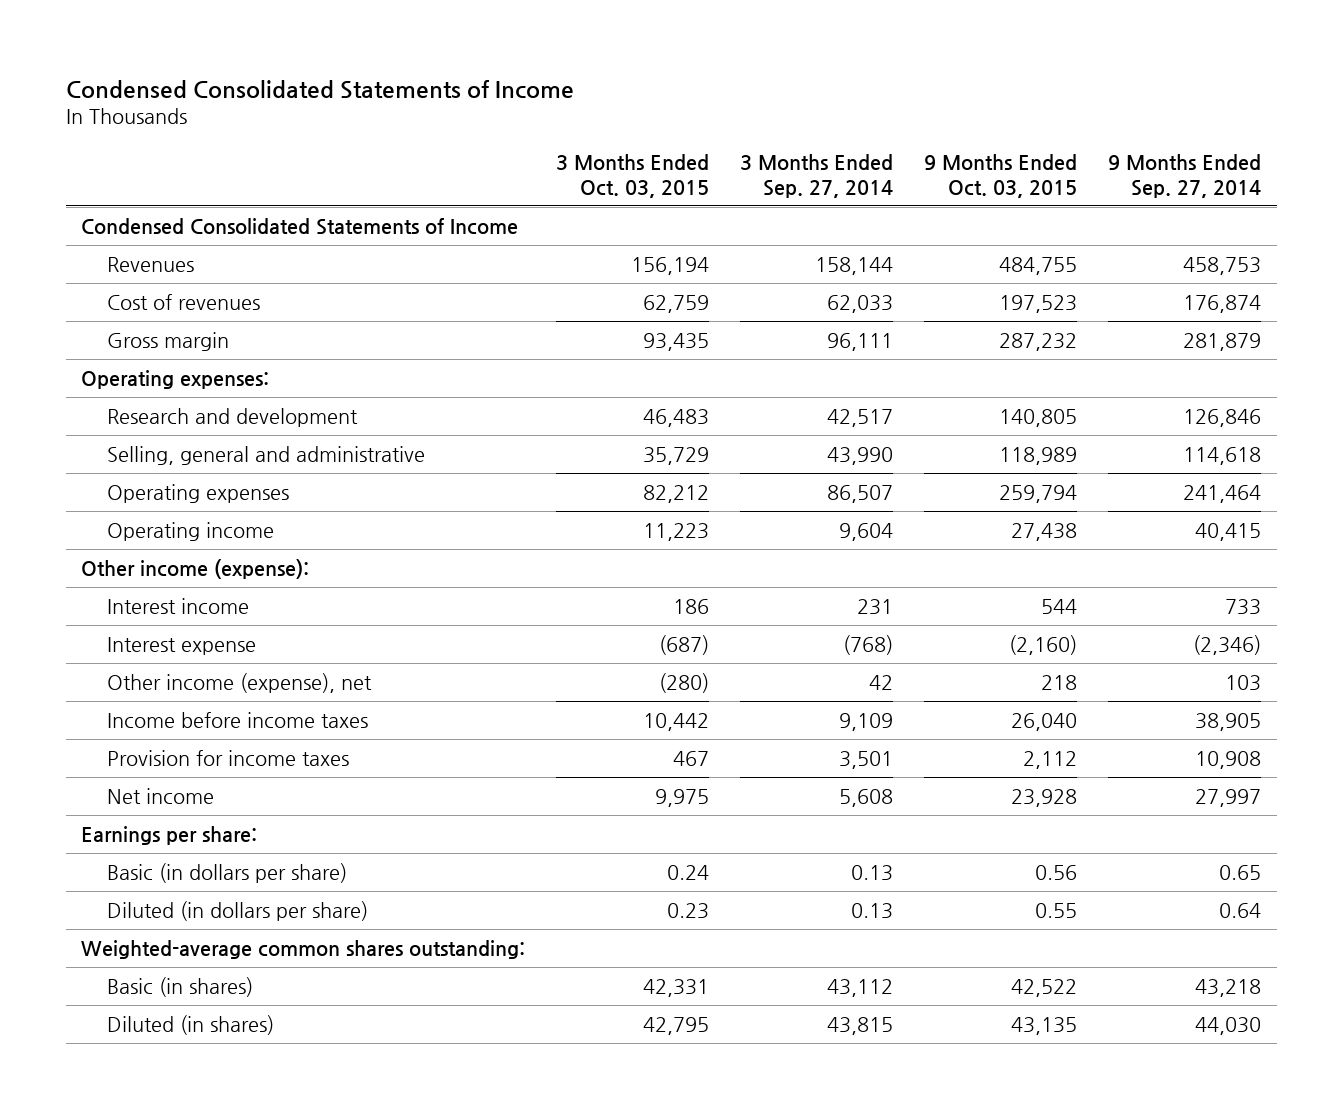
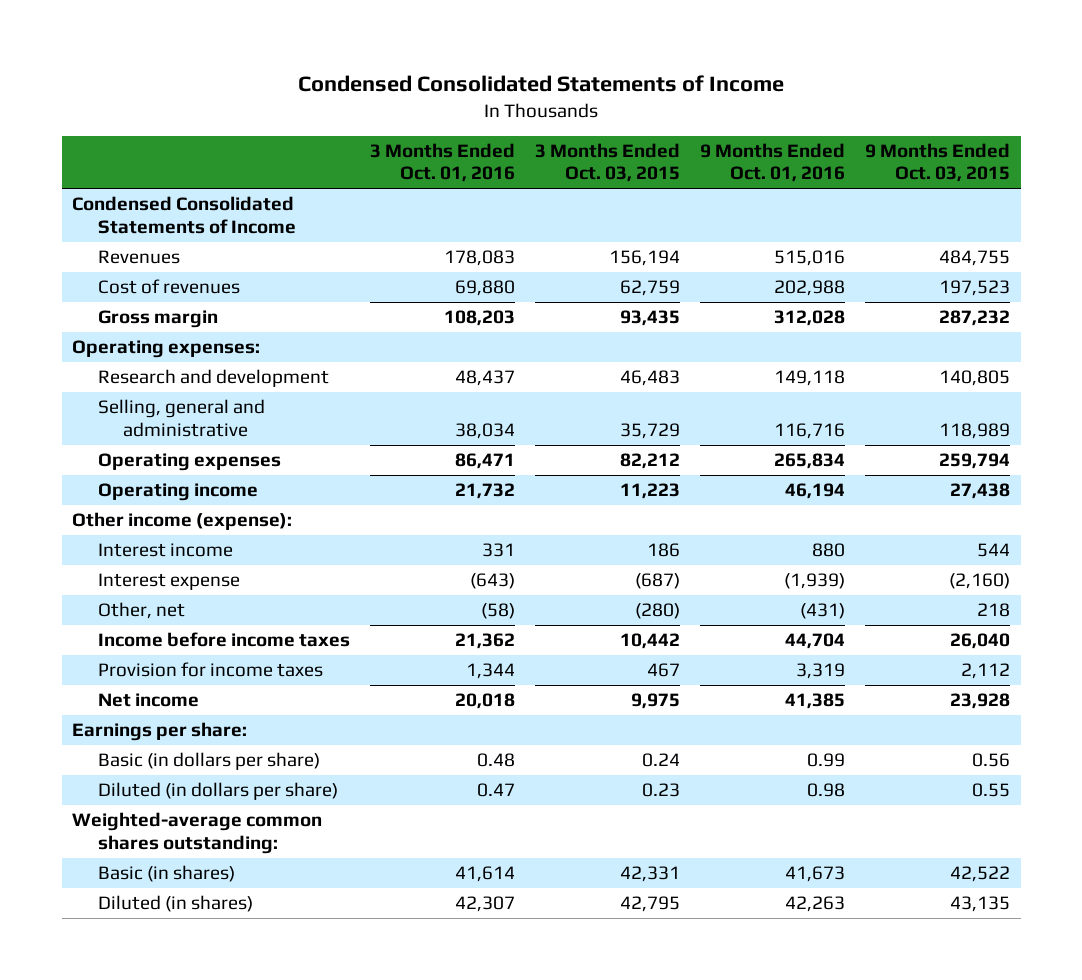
[740,154,894,198] 3 Months Ended Sep. 27, 2014 -> none
[1108,154,1262,198] 9 Months Ended Sep. 27, 2014 -> none
none -> [369,143,515,183] 3 Months Ended Oct. 01, 2016
none -> [700,143,846,183] 9 Months Ended Oct. 01, 2016
[106,672,372,693] Other income (expense), net -> [97,602,185,620] Other, net

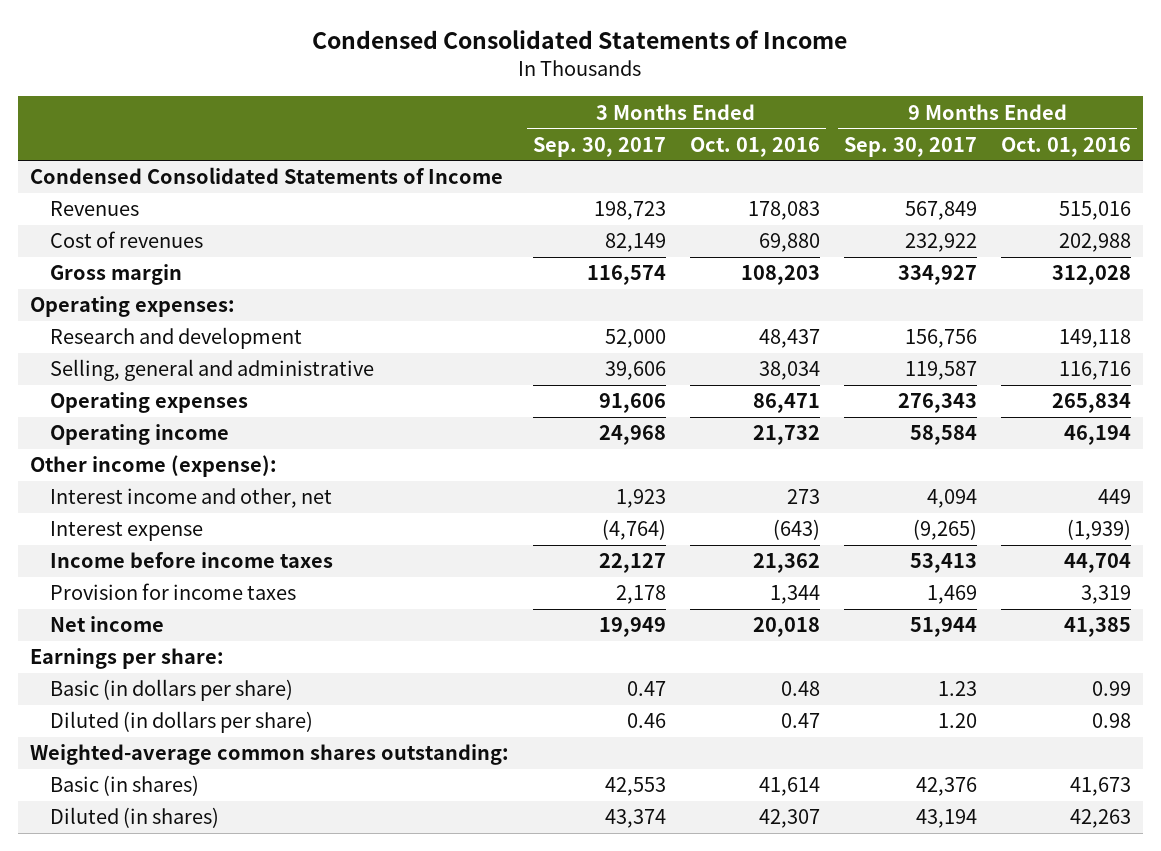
[535,143,681,183] 3 Months Ended Oct. 03, 2015 -> none
[865,143,1011,183] 9 Months Ended Oct. 03, 2015 -> none
none -> [532,136,666,157] Sep. 30, 2017
none -> [844,136,978,157] Sep. 30, 2017
[97,543,233,558] Interest income -> none
none -> [50,488,333,509] Interest income and other, net
[97,602,185,620] Other, net -> none

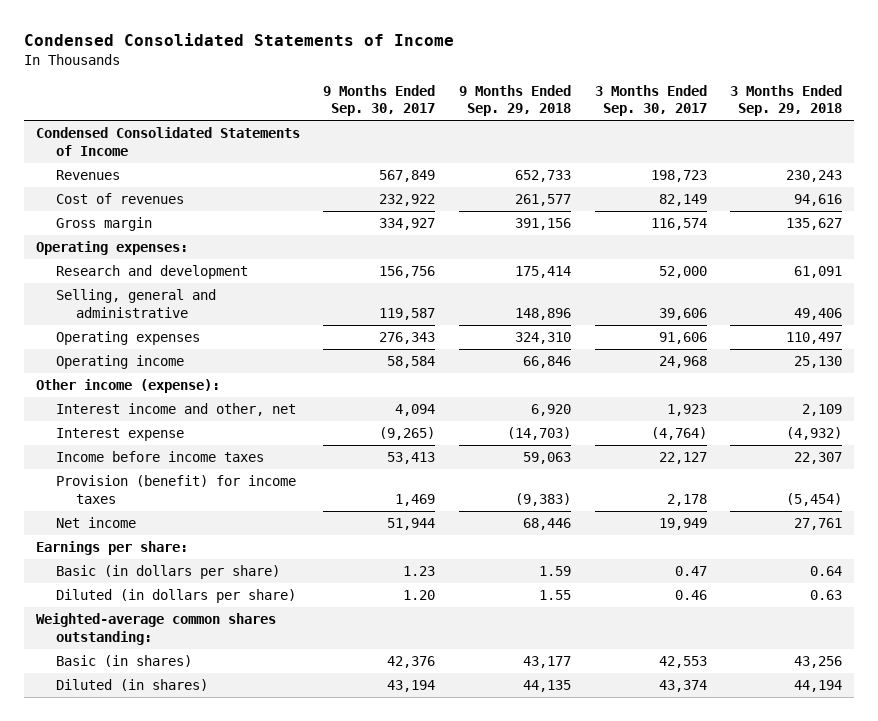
[689,136,820,157] Oct. 01, 2016 -> none
[1001,136,1132,157] Oct. 01, 2016 -> none
none -> [459,84,572,117] 9 Months Ended Sep. 29, 2018
none -> [730,84,843,117] 3 Months Ended Sep. 29, 2018
[50,583,297,601] Provision for income taxes -> [55,475,296,504] Provision (benefit) for income taxes

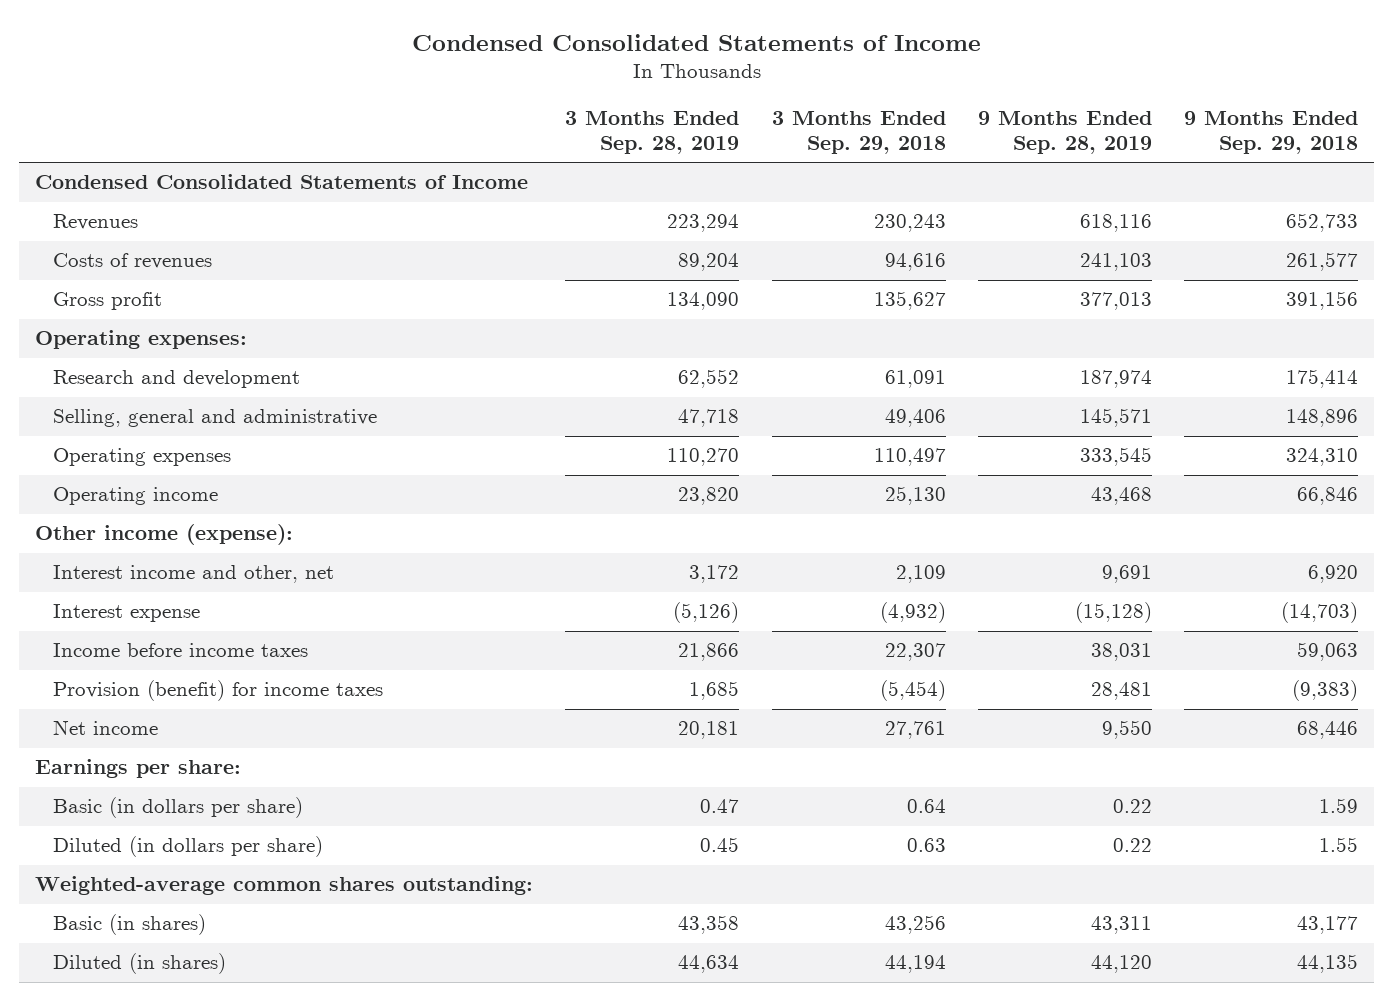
[323,84,436,117] 9 Months Ended Sep. 30, 2017 -> none
[594,84,707,117] 3 Months Ended Sep. 30, 2017 -> none
none -> [565,111,740,155] 3 Months Ended Sep. 28, 2019
none -> [977,111,1152,155] 9 Months Ended Sep. 28, 2019
[55,193,184,205] Cost of revenues -> [53,253,213,270] Costs of revenues
[55,217,152,232] Gross margin -> [53,292,163,311] Gross profit

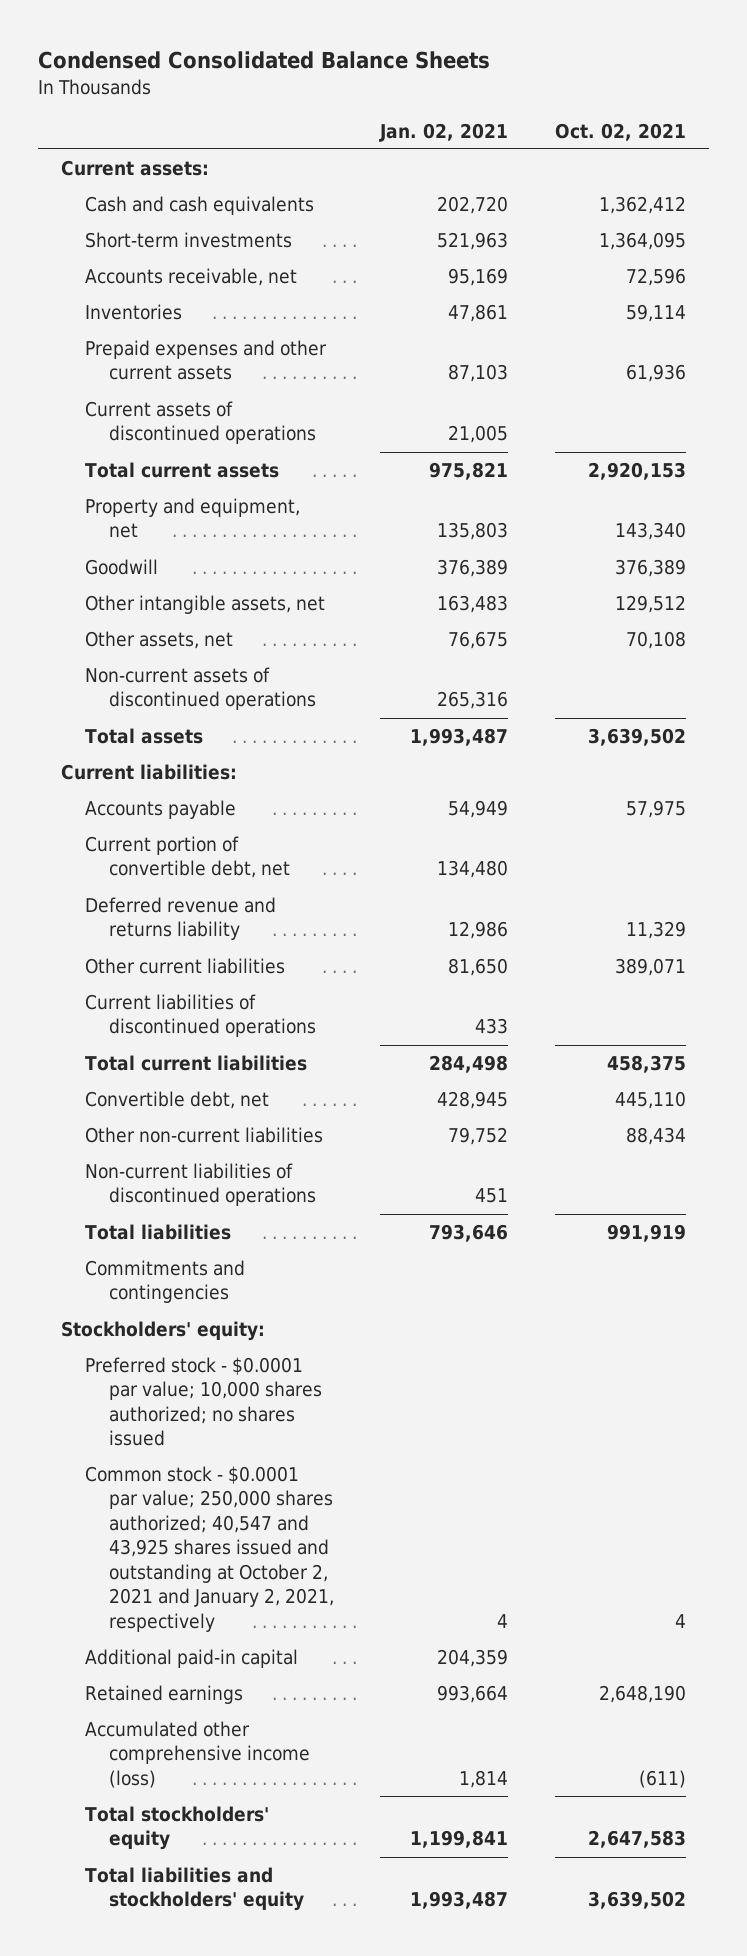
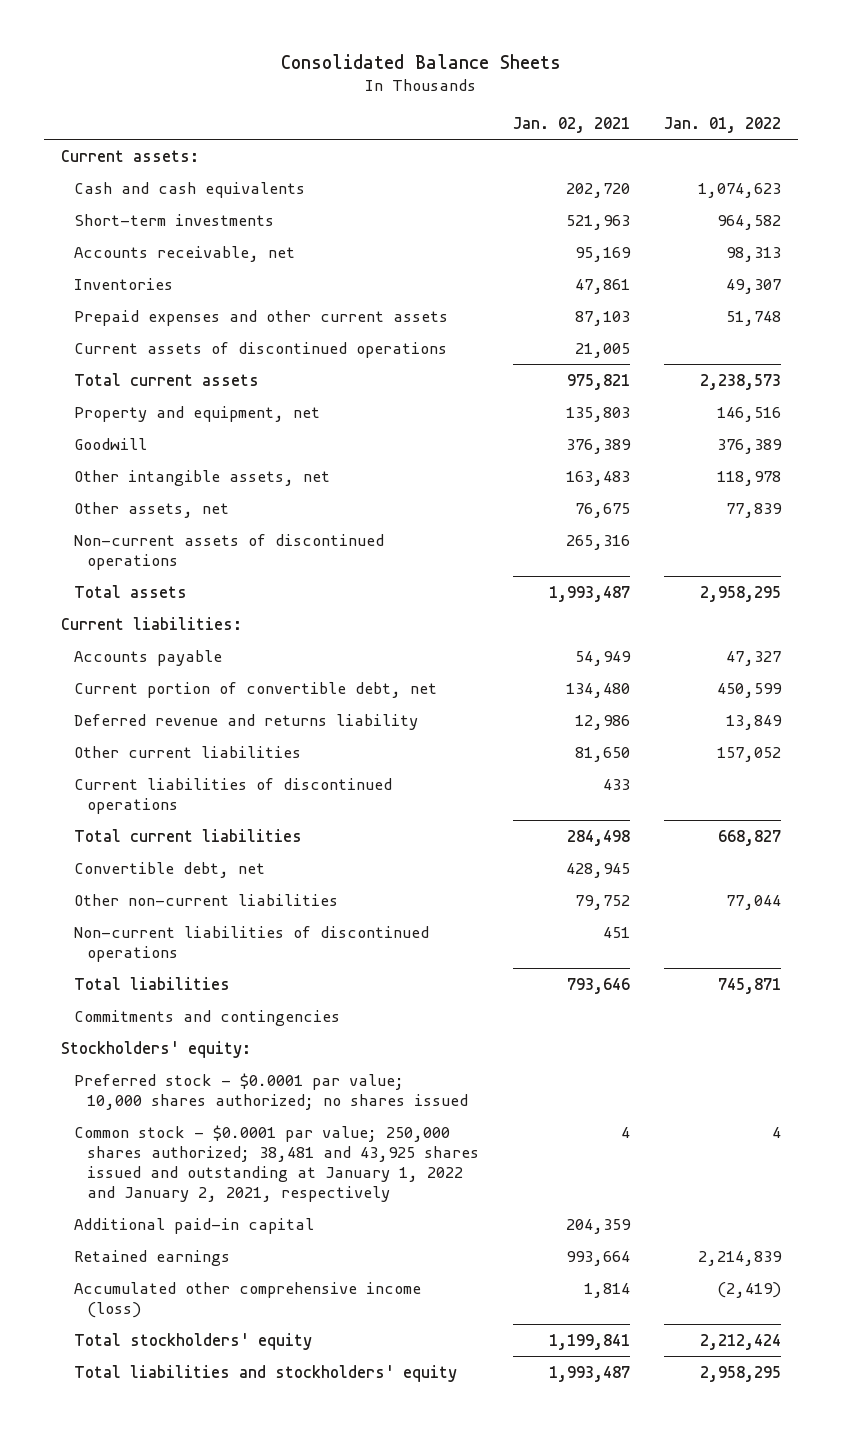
[38,50,491,69] Condensed Consolidated Balance Sheets -> [280,54,561,70] Consolidated Balance Sheets
[554,122,686,141] Oct. 02, 2021 -> none
none -> [664,116,782,133] Jan. 01, 2022
[85,1466,334,1632] Common stock - $0.0001 par value; 250,000 shares authorized; 40,547 and 43,925 shares issued and outstanding at October 2, 2021 and January 2, 2021, respectively -> [74,1124,480,1203] Common stock - $0.0001 par value; 250,000 shares authorized; 38,481 and 43,925 shares issued and outstanding at January 1, 2022 and January 2, 2021, respectively

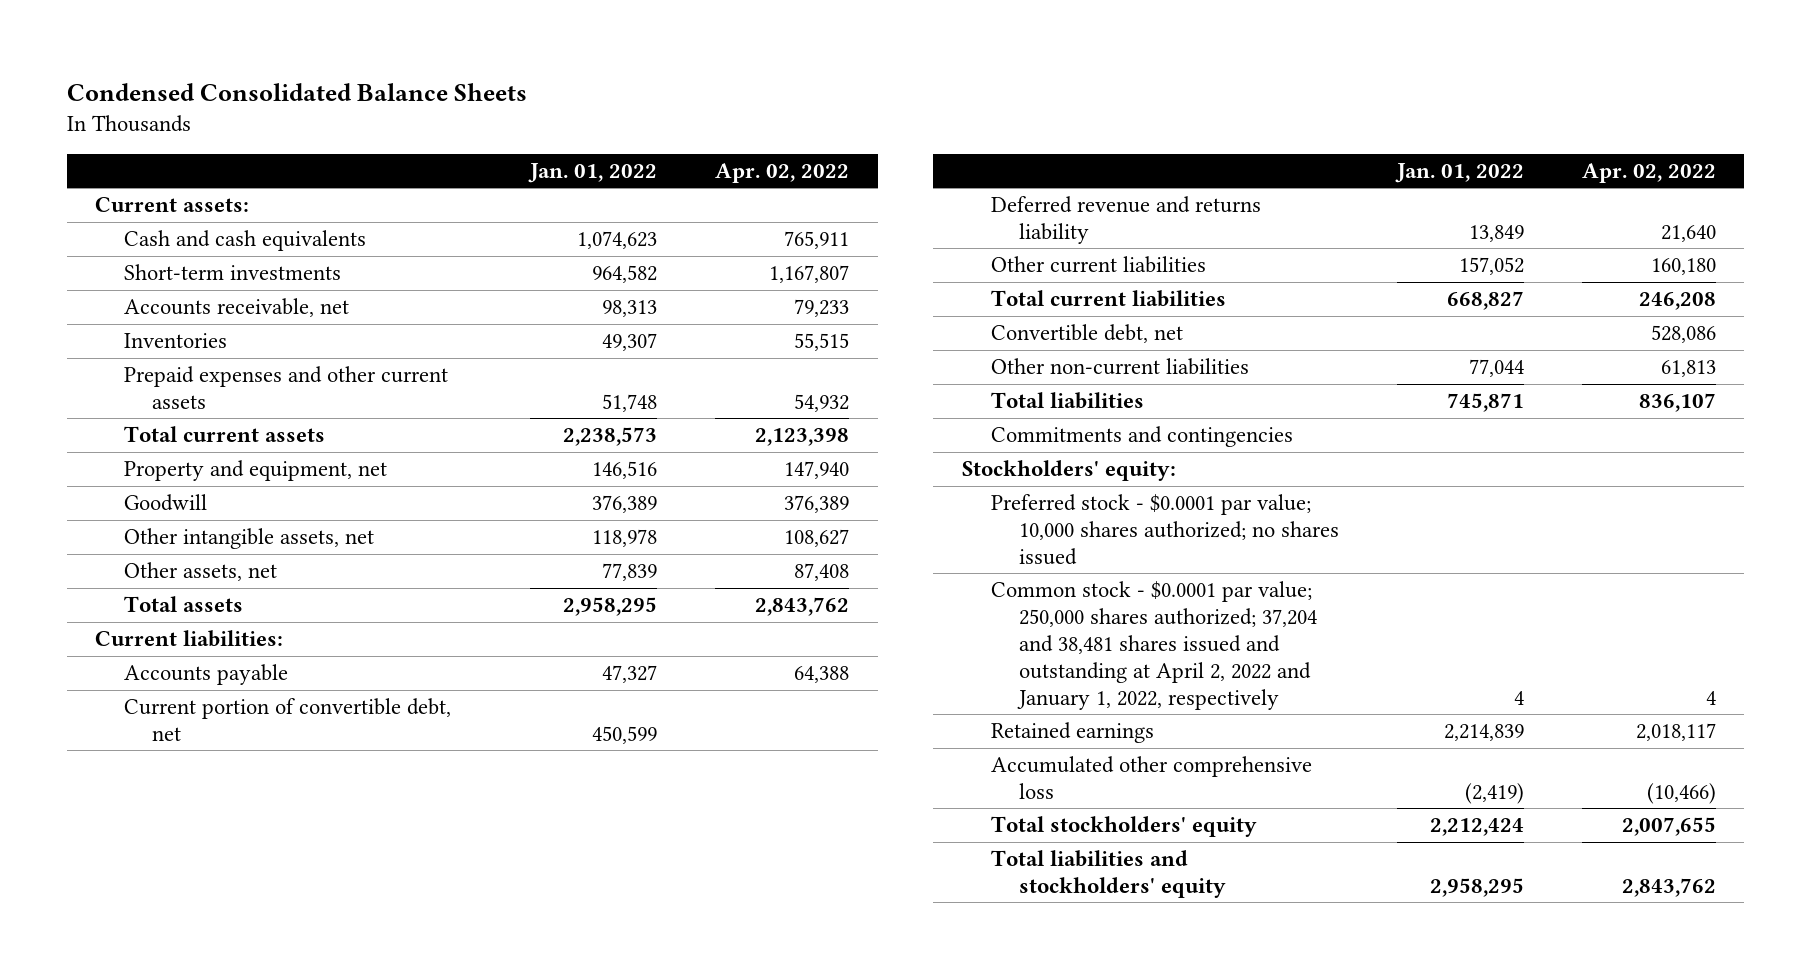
[280,54,561,70] Consolidated Balance Sheets -> [66,83,527,102] Condensed Consolidated Balance Sheets
[513,116,631,133] Jan. 02, 2021 -> none
none -> [714,162,849,183] Apr. 02, 2022
[74,341,448,358] Current assets of discontinued operations -> none
[74,533,385,570] Non-current assets of discontinued operations -> none
[74,777,393,814] Current liabilities of discontinued operations -> none
[74,925,430,962] Non-current liabilities of discontinued operations -> none
[74,1217,315,1234] Additional paid-in capital -> none
[74,1124,480,1203] Common stock - $0.0001 par value; 250,000 shares authorized; 38,481 and 43,925 shares issued and outstanding at January 1, 2022 and January 2, 2021, respectively -> [990,581,1317,710] Common stock - $0.0001 par value; 250,000 shares authorized; 37,204 and 38,481 shares issued and outstanding at April 2, 2022 and January 1, 2022, respectively
[74,1281,422,1318] Accumulated other comprehensive income (loss) -> [990,756,1312,799] Accumulated other comprehensive loss

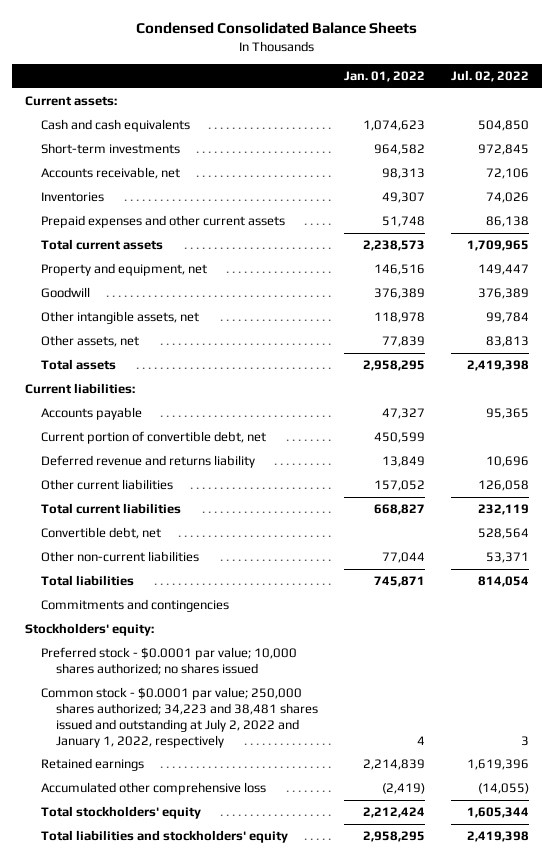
[714,162,849,183] Apr. 02, 2022 -> none
none -> [450,70,529,83] Jul. 02, 2022
[990,581,1317,710] Common stock - $0.0001 par value; 250,000 shares authorized; 37,204 and 38,481 shares issued and outstanding at April 2, 2022 and January 1, 2022, respectively -> [40,687,319,748] Common stock - $0.0001 par value; 250,000 shares authorized; 34,223 and 38,481 shares issued and outstanding at July 2, 2022 and January 1, 2022, respectively

